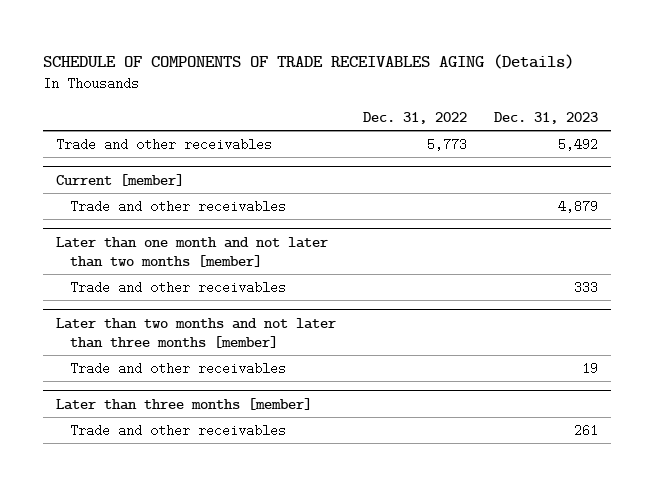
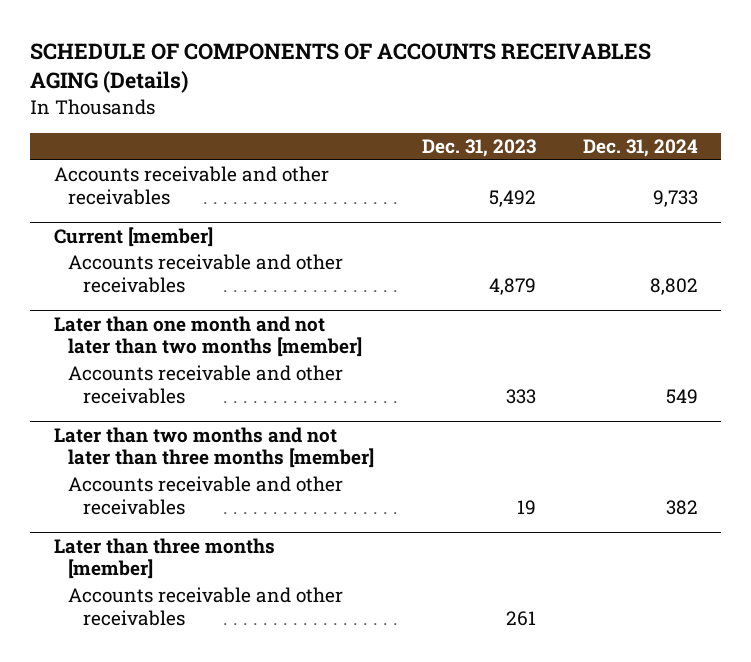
[42,53,574,69] SCHEDULE OF COMPONENTS OF TRADE RECEIVABLES AGING (Details) -> [29,43,651,94] SCHEDULE OF COMPONENTS OF ACCOUNTS RECEIVABLES AGING (Details)
[362,111,467,124] Dec. 31, 2022 -> none
none -> [582,138,698,157] Dec. 31, 2024
[55,138,272,152] Trade and other receivables -> [53,166,329,205] Accounts receivable and other receivables
[70,200,287,214] Trade and other receivables -> [68,254,344,293] Accounts receivable and other receivables
[70,281,287,295] Trade and other receivables -> [68,365,344,404] Accounts receivable and other receivables
[70,362,287,376] Trade and other receivables -> [68,476,344,515] Accounts receivable and other receivables
[70,424,287,438] Trade and other receivables -> [68,587,344,626] Accounts receivable and other receivables

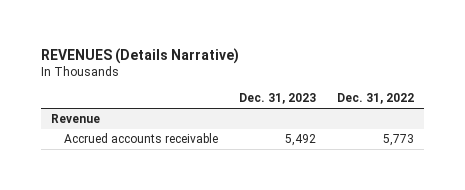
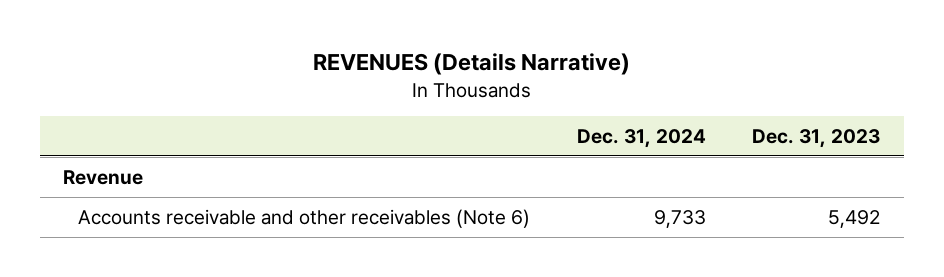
[336,93,414,105] Dec. 31, 2022 -> none
none -> [576,129,706,149] Dec. 31, 2024
[64,133,219,144] Accrued accounts receivable -> [78,208,531,228] Accounts receivable and other receivables (Note 6)

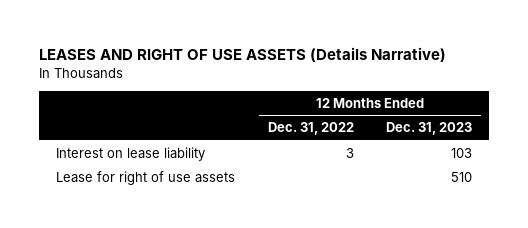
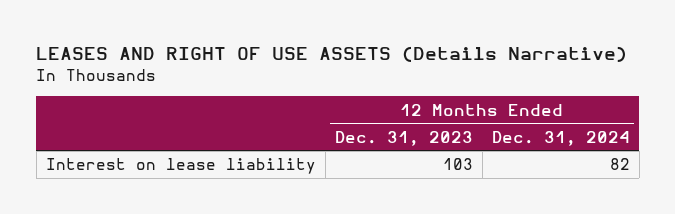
[267,122,354,136] Dec. 31, 2022 -> none
none -> [491,130,630,146] Dec. 31, 2024
[55,170,235,185] Lease for right of use assets -> none

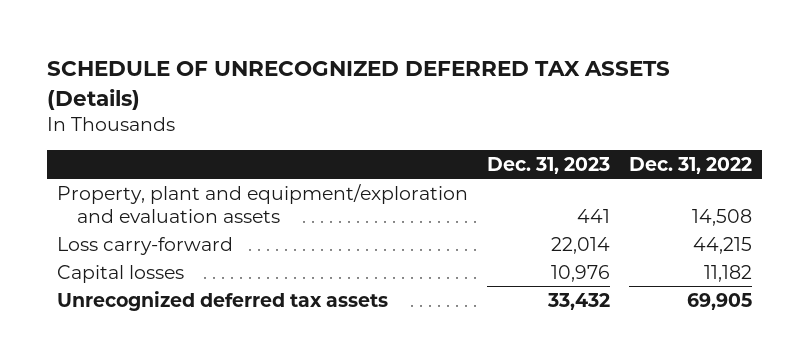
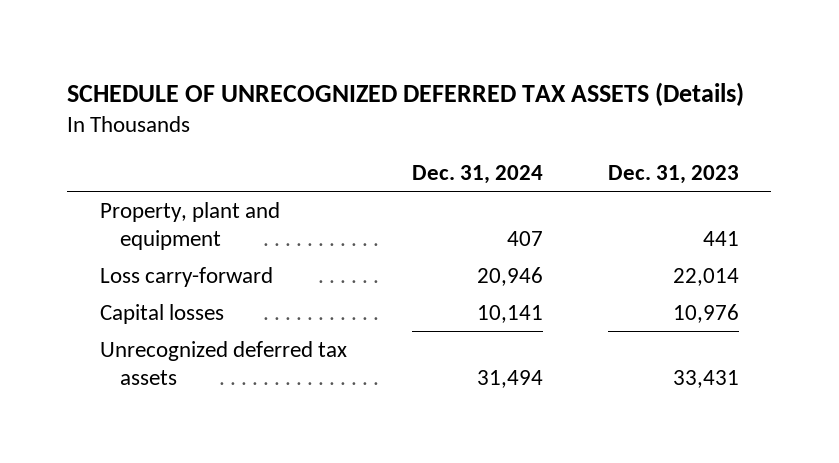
[629,156,753,174] Dec. 31, 2022 -> none
none -> [411,165,543,185] Dec. 31, 2024
[56,183,468,223] Property, plant and equipment/exploration and evaluation assets -> [99,201,280,250] Property, plant and equipment
[546,292,610,310] 33,432 -> [672,369,739,388] 33,431

